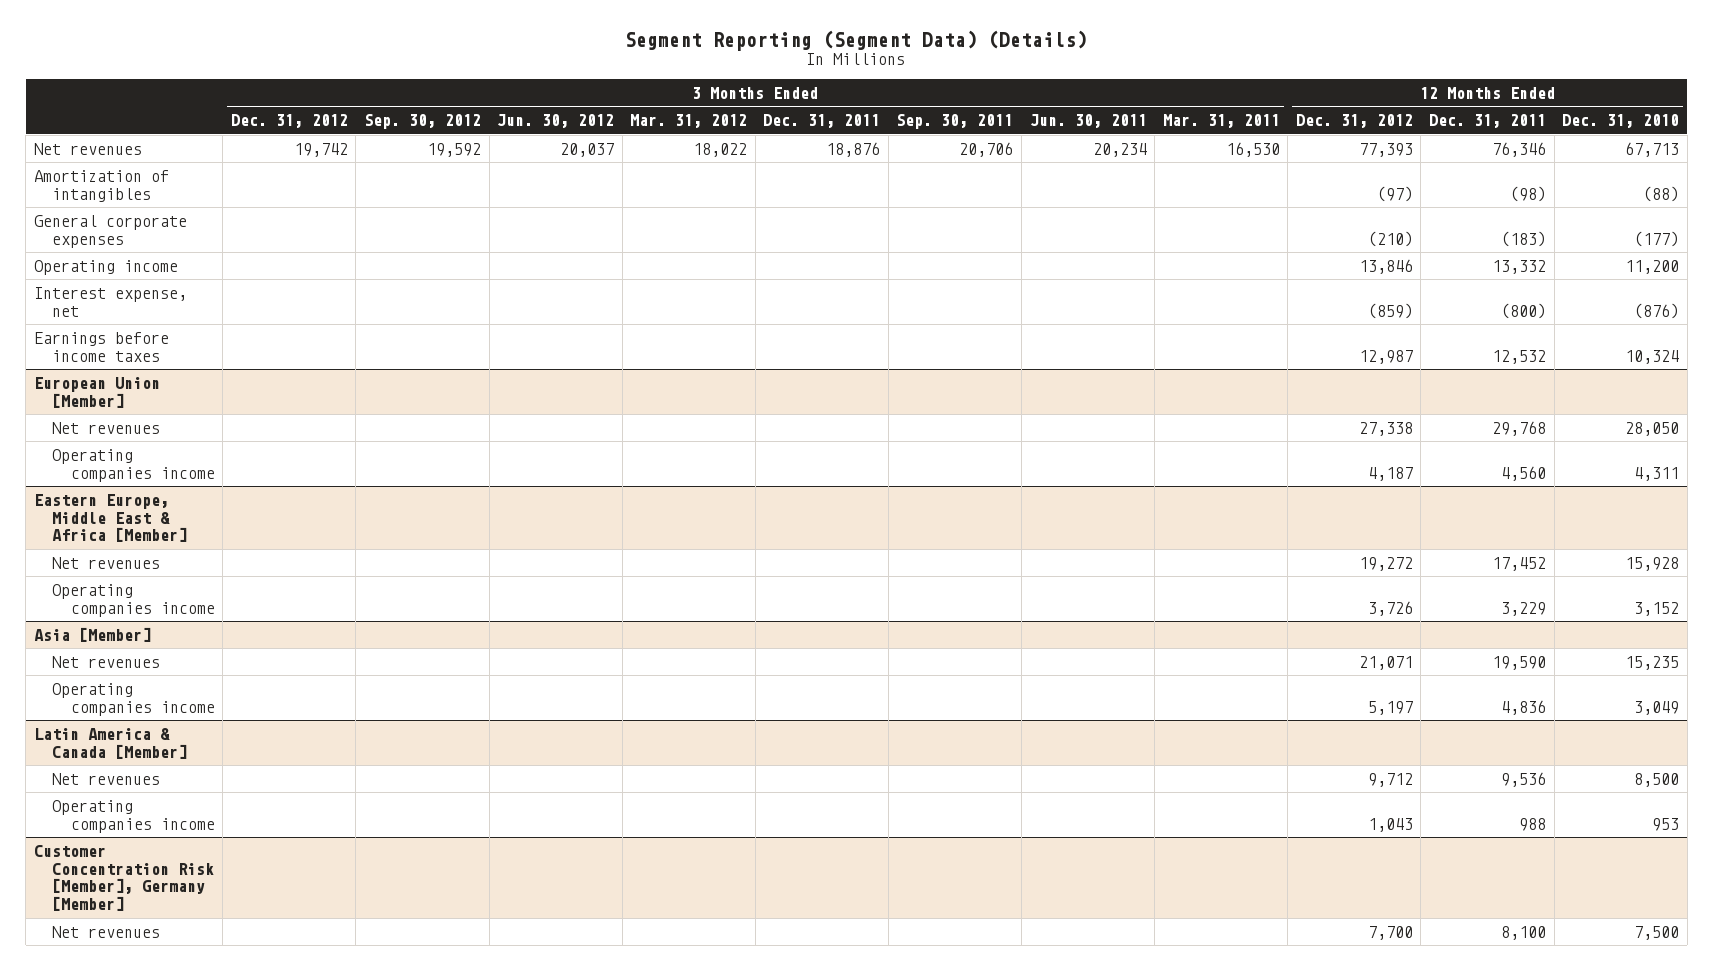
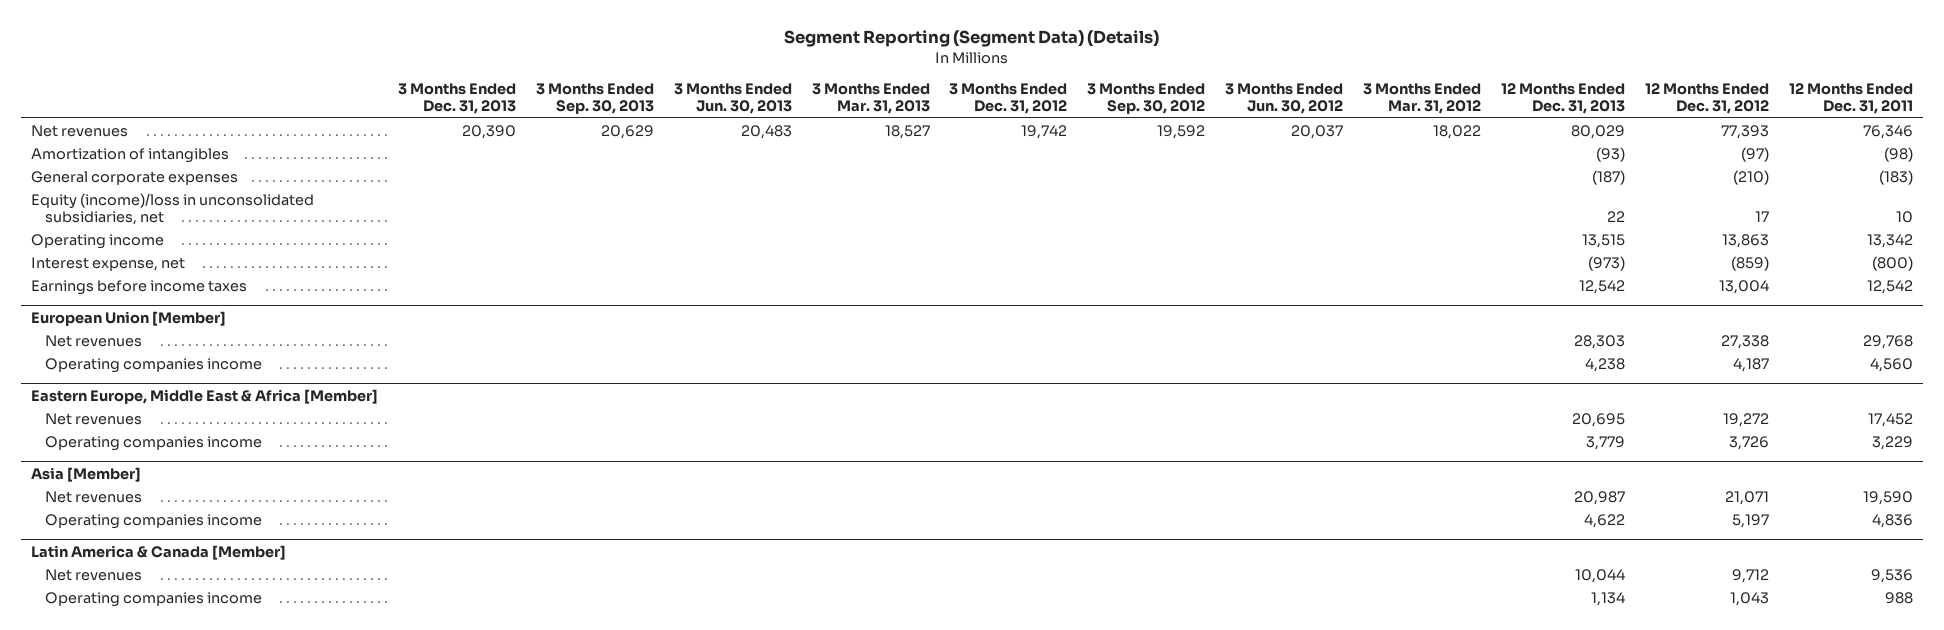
[763,114,881,129] Dec. 31, 2011 -> none
[896,114,1014,130] Sep. 30, 2011 -> none
[1029,114,1147,129] Jun. 30, 2011 -> none
[1162,114,1280,129] Mar. 31, 2011 -> none
[1562,114,1680,129] Dec. 31, 2010 -> none
none -> [397,83,516,115] 3 Months Ended Dec. 31, 2013
none -> [535,83,654,115] 3 Months Ended Sep. 30, 2013
none -> [673,83,792,115] 3 Months Ended Jun. 30, 2013
none -> [811,83,930,115] 3 Months Ended Mar. 31, 2013
none -> [1501,83,1626,115] 12 Months Ended Dec. 31, 2013
none -> [30,192,314,226] Equity (income)/loss in unconsolidated subsidiaries, net
[1358,258,1413,274] 13,846 -> [1722,233,1770,248] 13,863
[1492,259,1547,274] 13,332 -> [1867,233,1914,248] 13,342
[1358,349,1413,364] 12,987 -> [1719,279,1770,294] 13,004
[1492,349,1547,364] 12,532 -> [1867,279,1914,294] 12,542
[33,844,215,912] Customer Concentration Risk [Member], Germany [Member] -> none
[52,925,161,938] Net revenues -> none

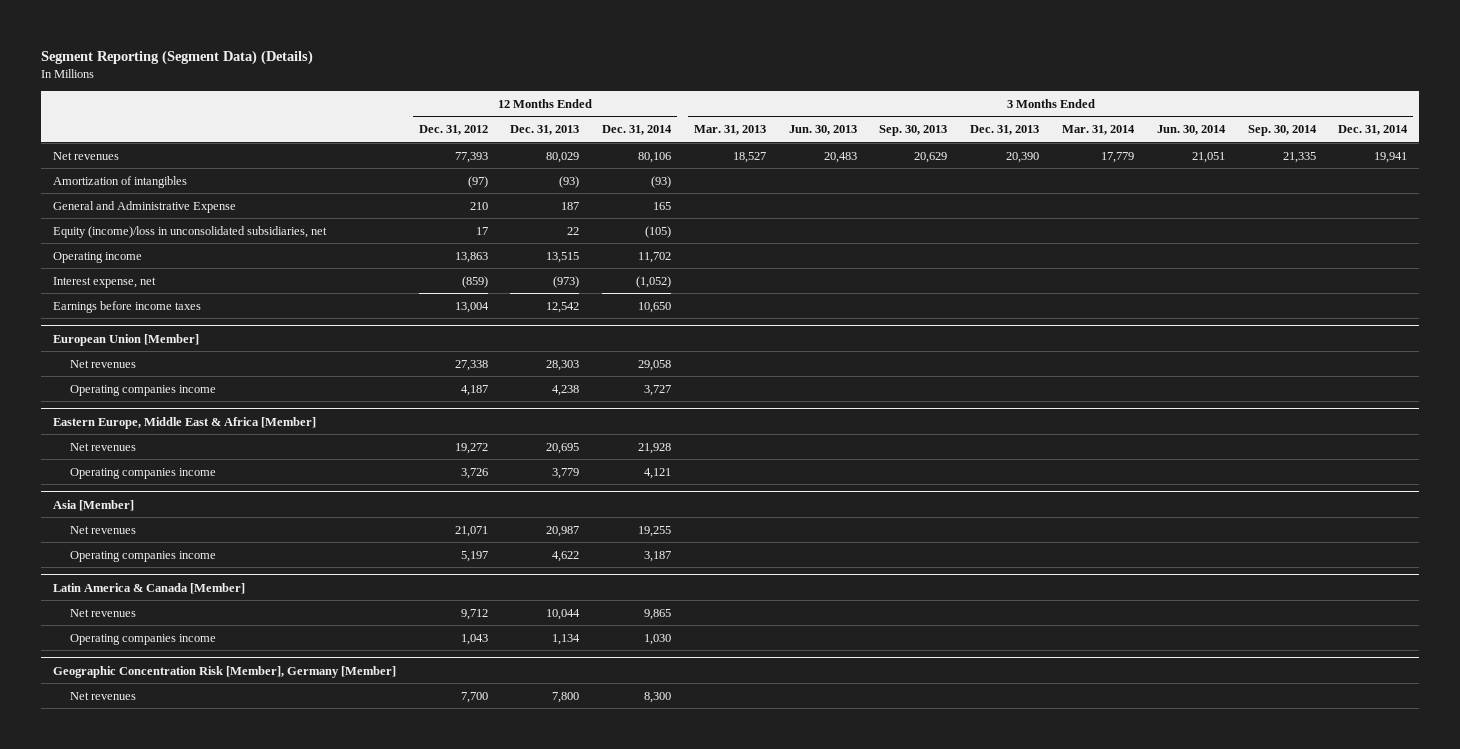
[949,83,1068,115] 3 Months Ended Dec. 31, 2012 -> none
[1087,83,1206,115] 3 Months Ended Sep. 30, 2012 -> none
[1225,83,1344,115] 3 Months Ended Jun. 30, 2012 -> none
[1363,83,1482,115] 3 Months Ended Mar. 31, 2012 -> none
[1789,83,1914,115] 12 Months Ended Dec. 31, 2011 -> none
none -> [602,125,673,136] Dec. 31, 2014
none -> [1062,125,1136,136] Mar. 31, 2014
none -> [1156,125,1226,136] Jun. 30, 2014
none -> [1247,125,1317,137] Sep. 30, 2014
none -> [1338,125,1409,136] Dec. 31, 2014
[30,170,238,185] General corporate expenses -> none
none -> [52,200,236,213] General and Administrative Expense
none -> [52,665,396,678] Geographic Concentration Risk [Member], Germany [Member]
none -> [70,691,137,700] Net revenues

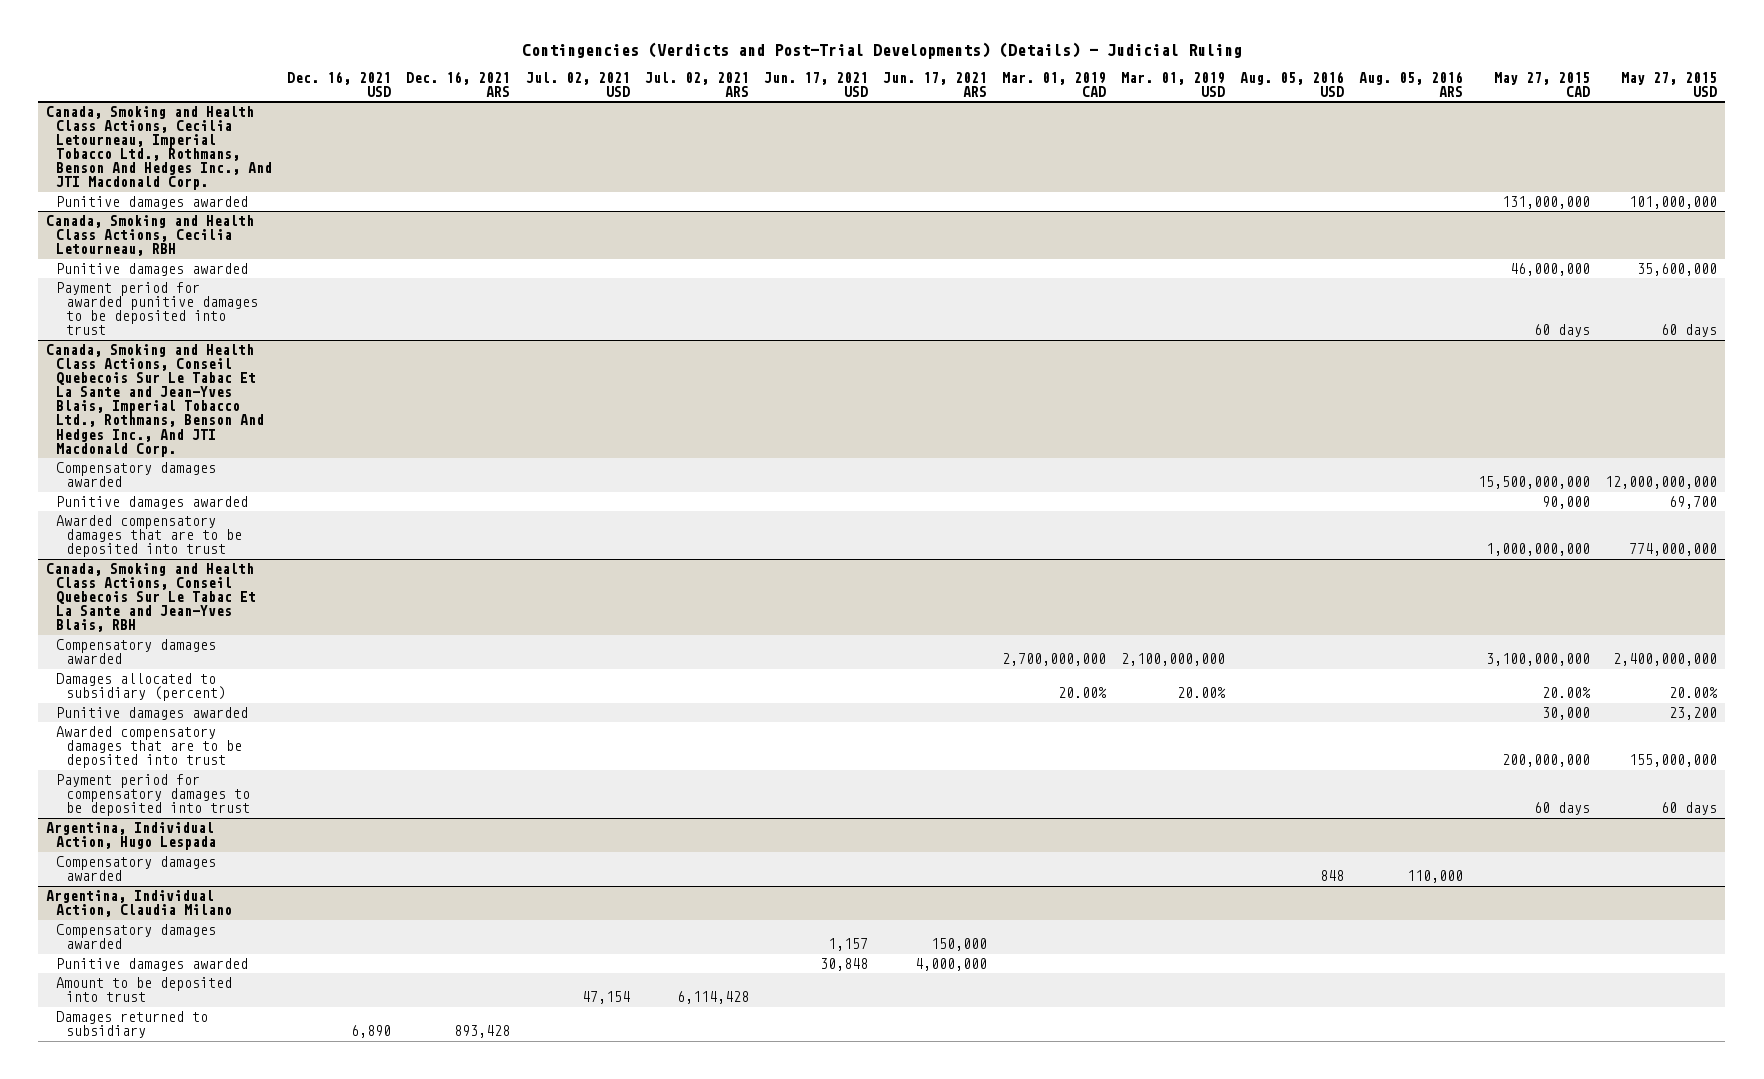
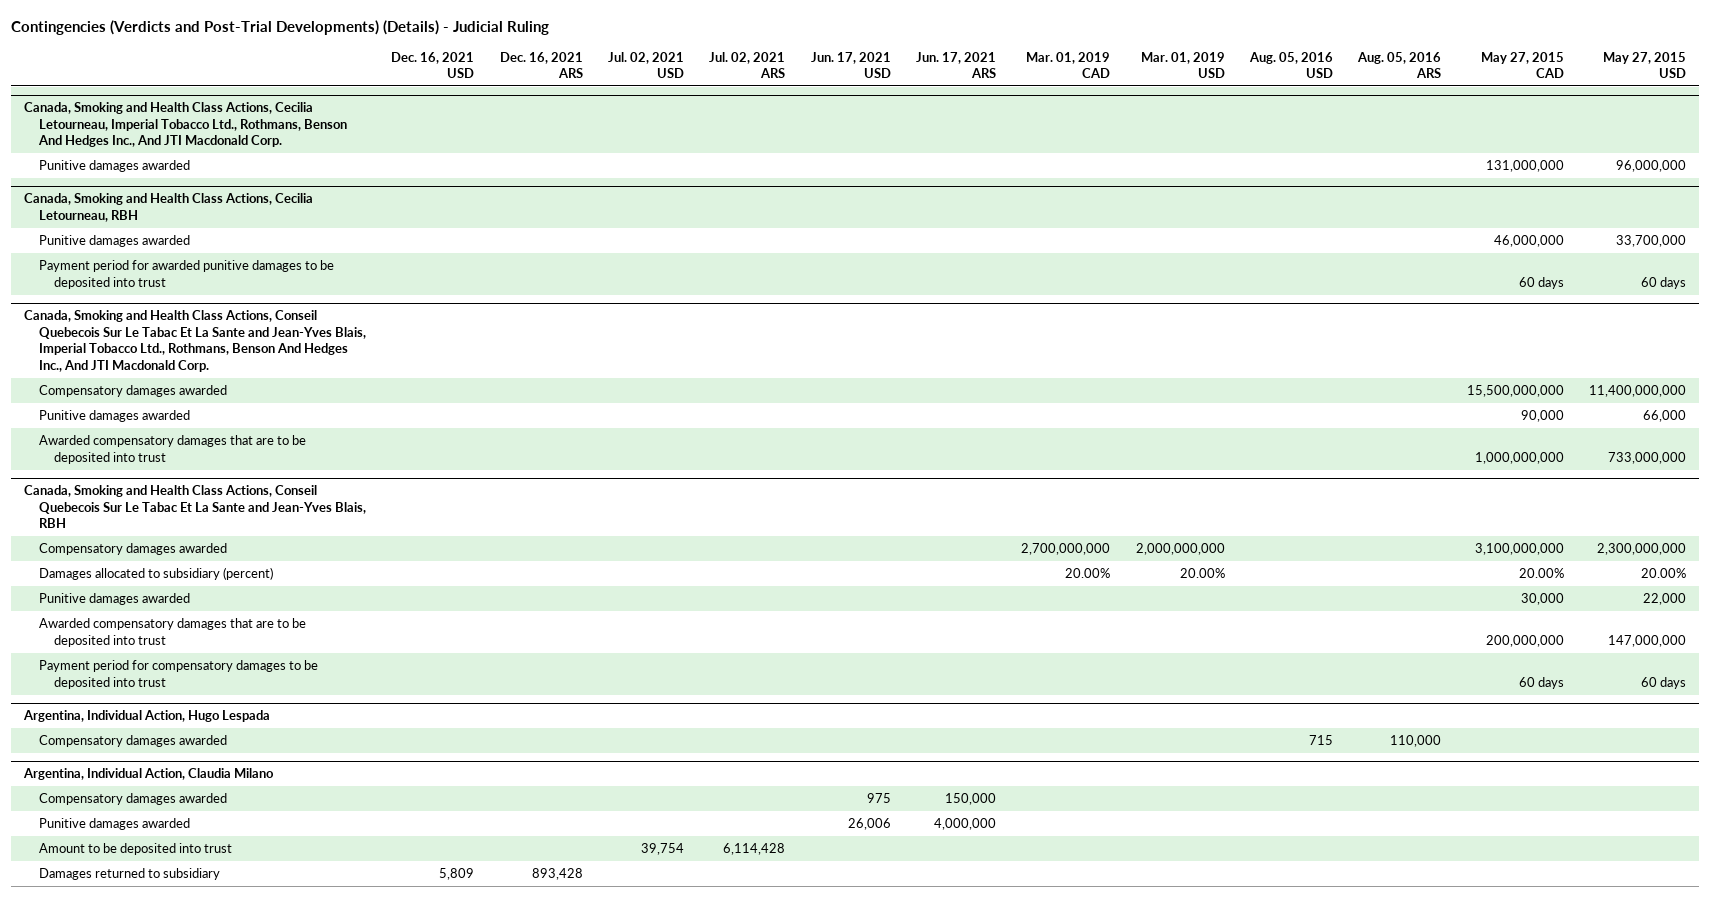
[1629,196,1718,210] 101,000,000 -> [1616,160,1687,173] 96,000,000
[1637,263,1718,277] 35,600,000 -> [1616,235,1687,248] 33,700,000
[1605,476,1718,490] 12,000,000,000 -> [1589,385,1687,398] 11,400,000,000
[1669,496,1718,510] 69,700 -> [1643,410,1687,423] 66,000
[1629,543,1718,557] 774,000,000 -> [1608,451,1687,464] 733,000,000
[1121,653,1226,667] 2,100,000,000 -> [1135,543,1225,556] 2,000,000,000
[1613,653,1718,667] 2,400,000,000 -> [1597,543,1687,556] 2,300,000,000
[1669,707,1718,721] 23,200 -> [1643,593,1687,606] 22,000
[1629,754,1718,768] 155,000,000 -> [1608,634,1687,647] 147,000,000
[1320,870,1345,882] 848 -> [1309,735,1334,746] 715
[827,938,868,952] 1,157 -> [866,793,891,804] 975
[819,958,868,972] 30,848 -> [847,818,891,831] 26,006
[581,991,630,1005] 47,154 -> [640,843,684,856] 39,754
[351,1025,392,1039] 6,890 -> [439,868,475,881] 5,809

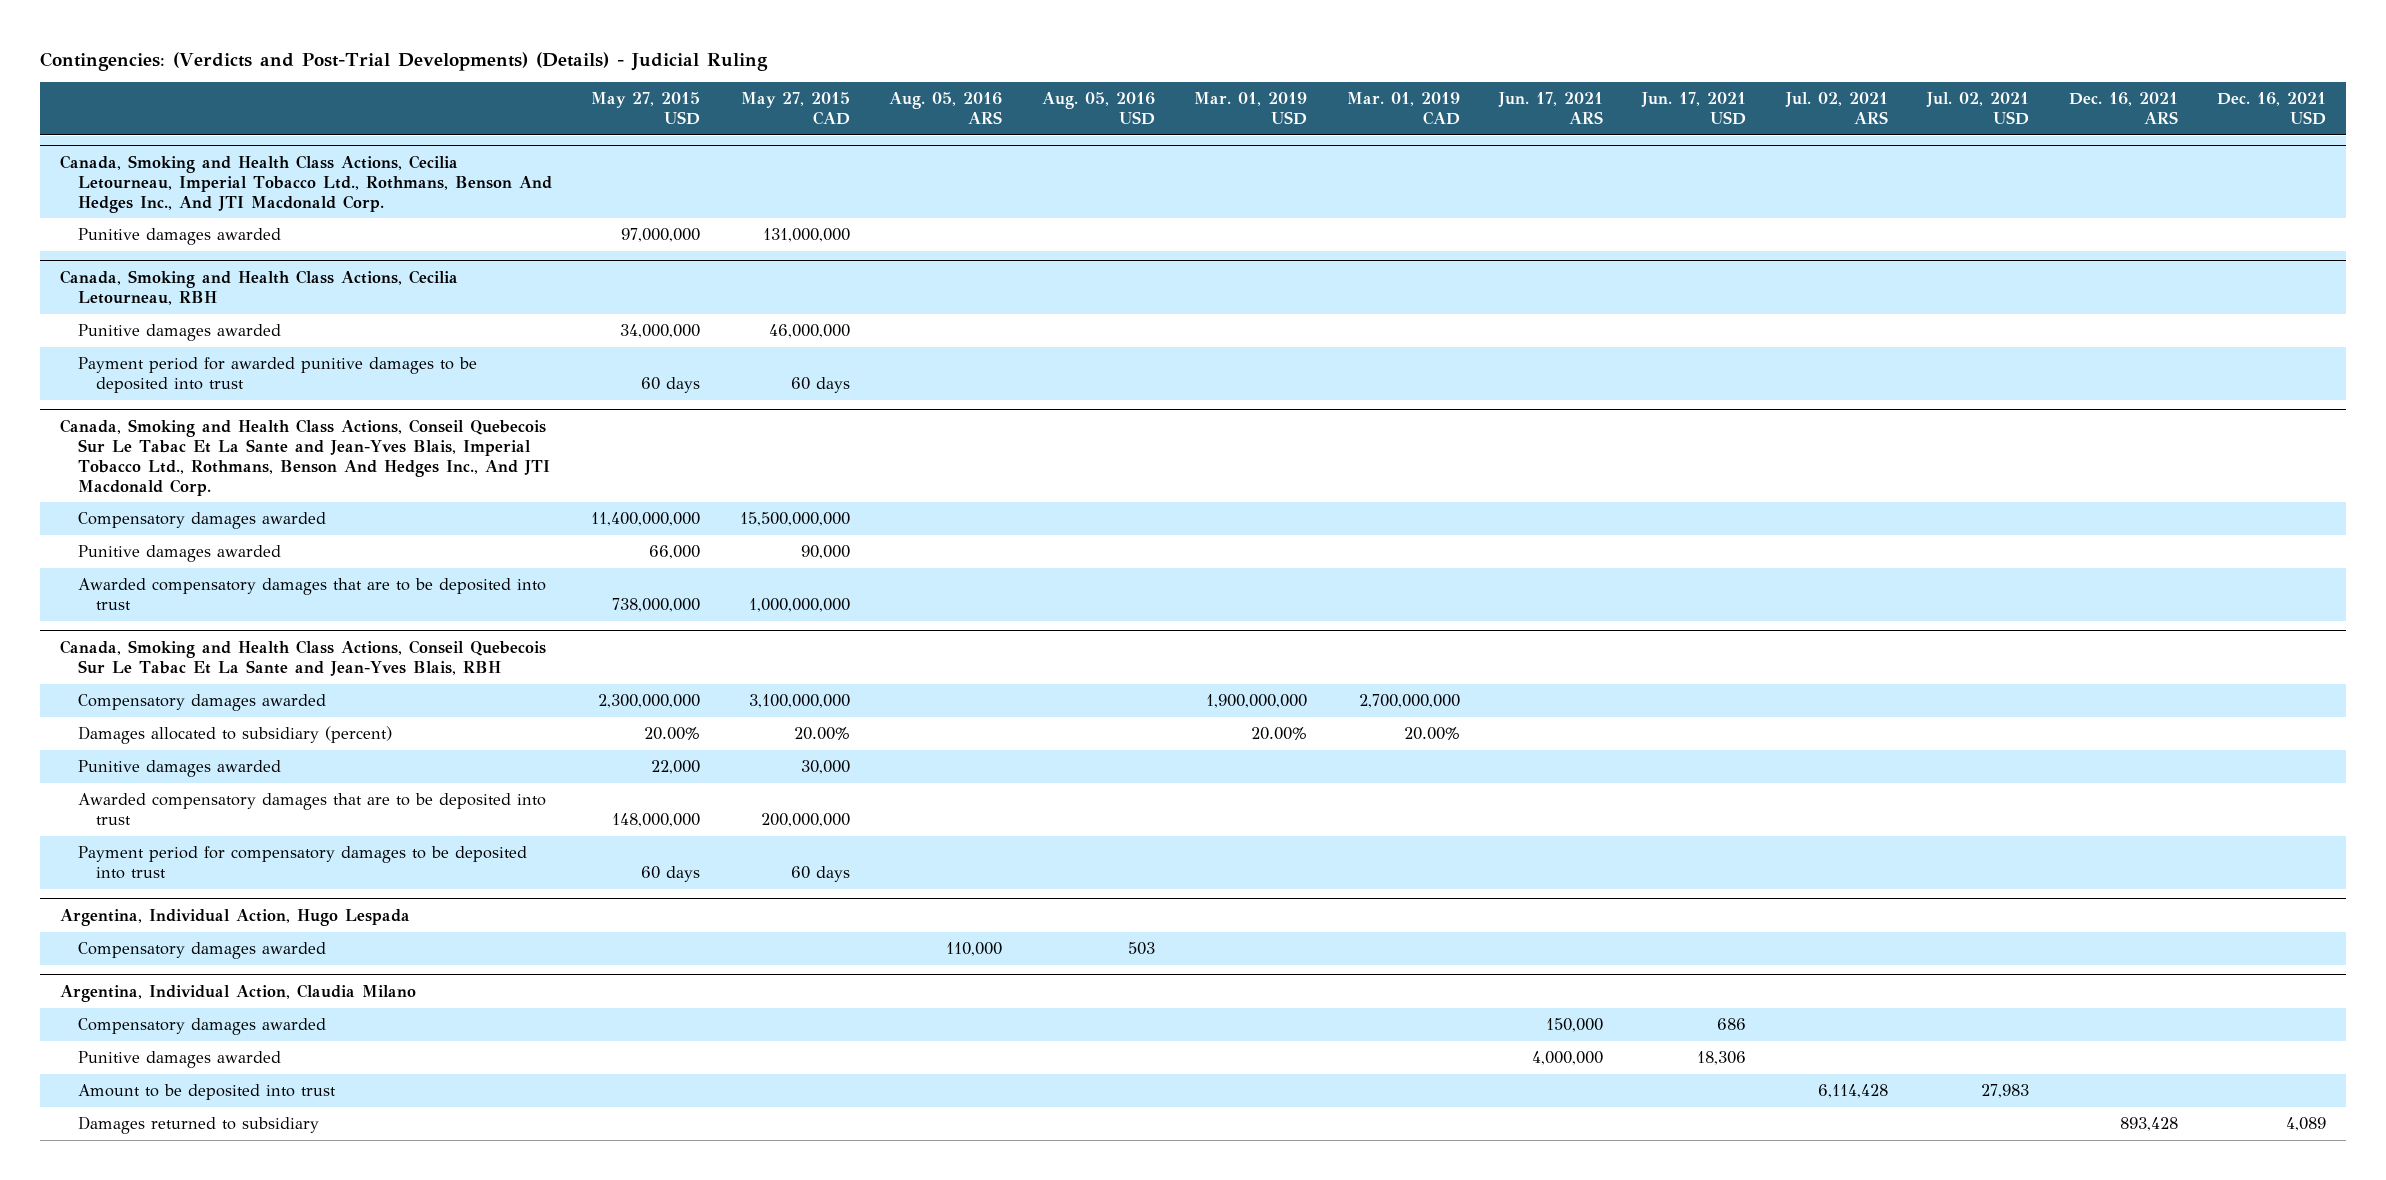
[11,19,550,35] Contingencies (Verdicts and Post-Trial Developments) (Details) - Judicial Ruling -> [40,51,769,71] Contingencies: (Verdicts and Post-Trial Developments) (Details) - Judicial Ruling
[1616,160,1687,173] 96,000,000 -> [621,227,701,242] 97,000,000
[1616,235,1687,248] 33,700,000 -> [620,323,701,338] 34,000,000
[1608,451,1687,464] 733,000,000 -> [612,597,701,612] 738,000,000
[1135,543,1225,556] 2,000,000,000 -> [1206,693,1308,708] 1,900,000,000
[1608,634,1687,647] 147,000,000 -> [612,812,701,827] 148,000,000
[1309,735,1334,746] 715 -> [1127,941,1155,955] 503
[866,793,891,804] 975 -> [1717,1017,1747,1030] 686
[847,818,891,831] 26,006 -> [1697,1050,1747,1065] 18,306
[640,843,684,856] 39,754 -> [1981,1083,2030,1098] 27,983
[439,868,475,881] 5,809 -> [2286,1116,2327,1131] 4,089

